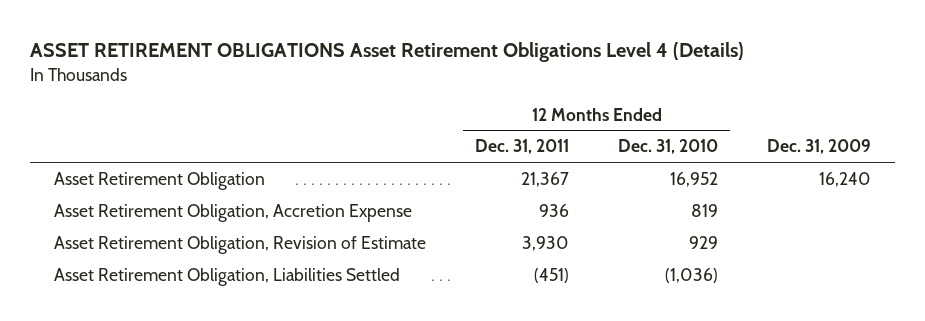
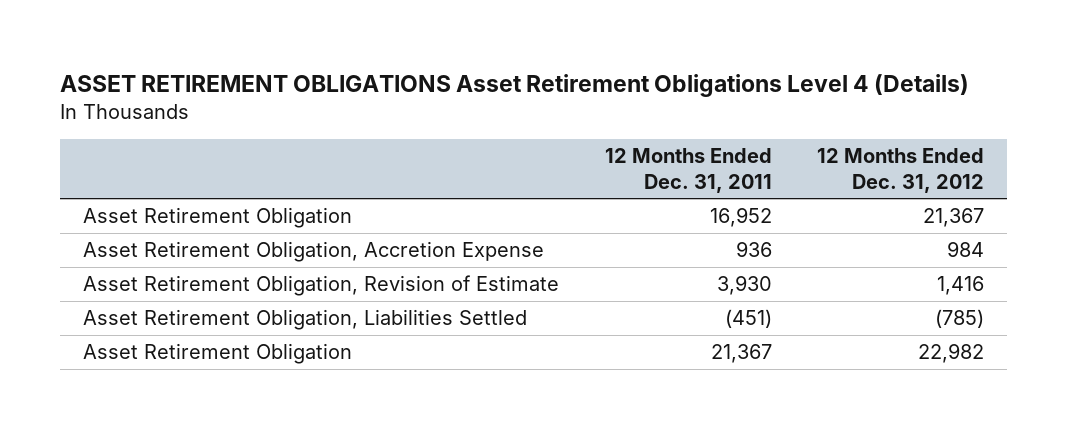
[618,139,719,155] Dec. 31, 2010 -> none
[766,139,871,155] Dec. 31, 2009 -> none
none -> [817,148,985,193] 12 Months Ended Dec. 31, 2012
none -> [83,207,353,229] Asset Retirement Obligation
[54,172,266,191] Asset Retirement Obligation -> [83,343,353,365] Asset Retirement Obligation

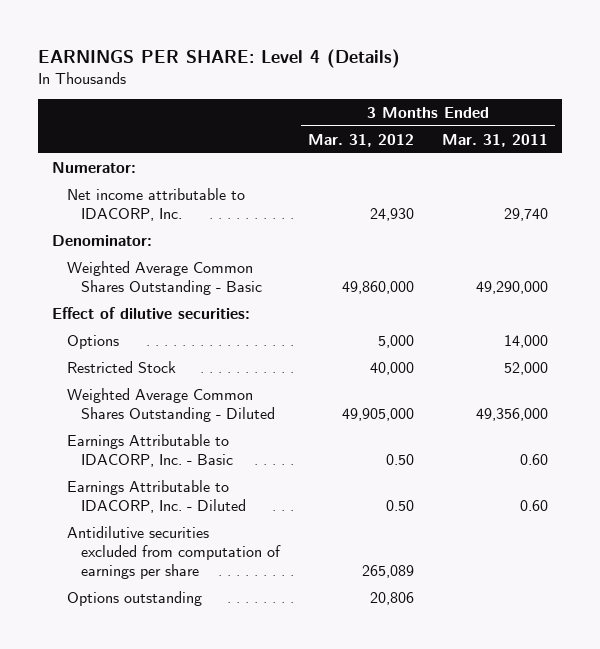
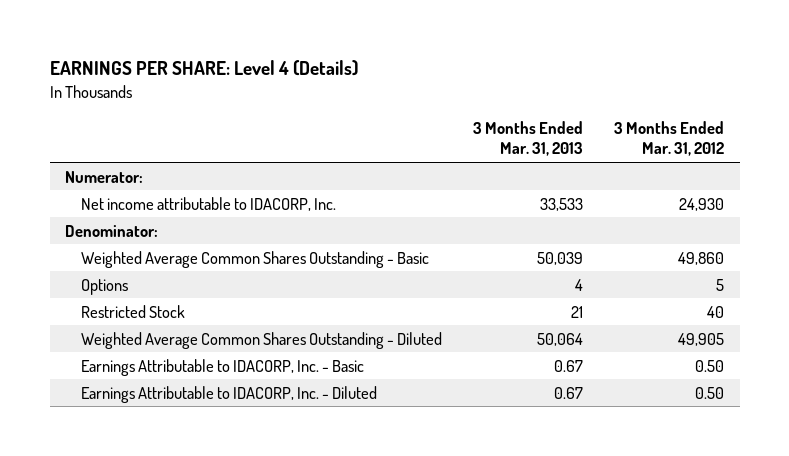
[442,133,549,147] Mar. 31, 2011 -> none
none -> [472,121,583,157] 3 Months Ended Mar. 31, 2013
[52,306,251,319] Effect of dilutive securities: -> none
[342,280,415,294] 49,860,000 -> [678,251,725,265] 49,860
[378,334,415,348] 5,000 -> [716,278,725,291] 5
[370,361,415,375] 40,000 -> [707,305,725,318] 40
[342,407,415,421] 49,905,000 -> [678,332,725,346] 49,905
[66,525,282,580] Antidilutive securities excluded from computation of earnings per share -> none
[66,590,202,606] Options outstanding -> none

